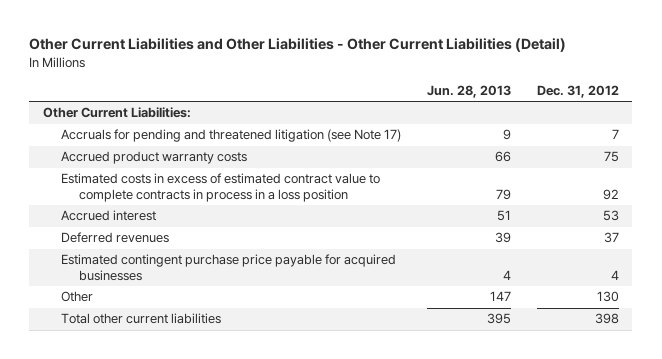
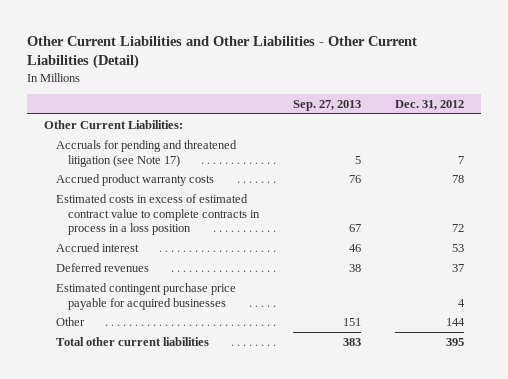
[427,84,512,98] Jun. 28, 2013 -> none
none -> [293,100,362,112] Sep. 27, 2013
[604,151,620,163] 75 -> [452,174,465,183] 78
[603,188,620,200] 92 -> [452,224,465,233] 72
[597,291,620,303] 130 -> [446,317,466,326] 144
[595,313,620,325] 398 -> [446,337,465,346] 395

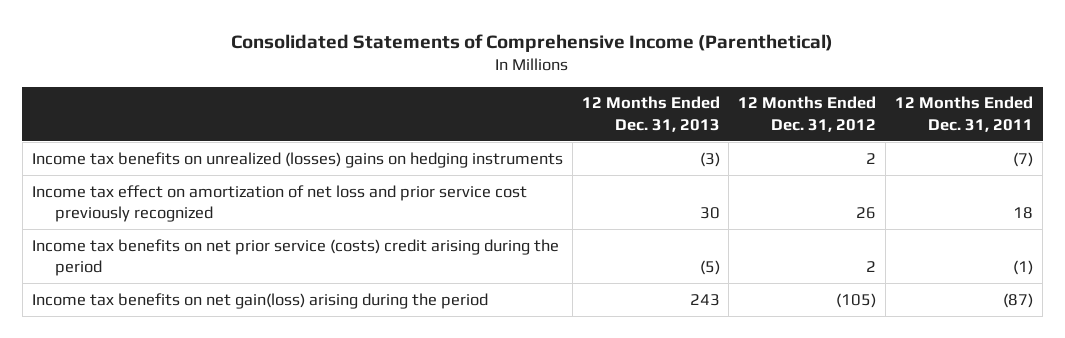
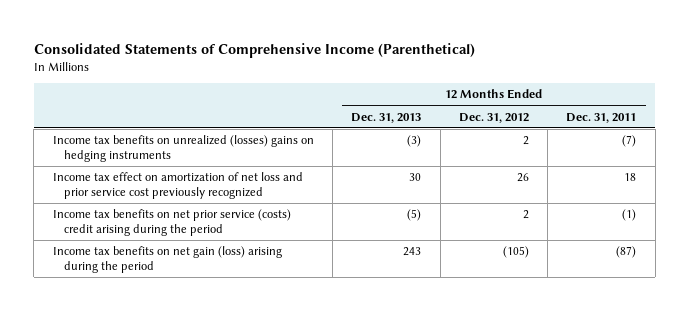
[31,292,488,309] Income tax benefits on net gain(loss) arising during the period -> [52,246,282,273] Income tax benefits on net gain (loss) arising during the period

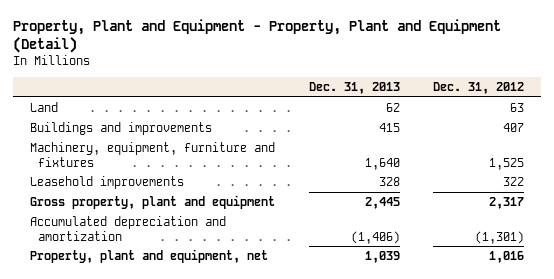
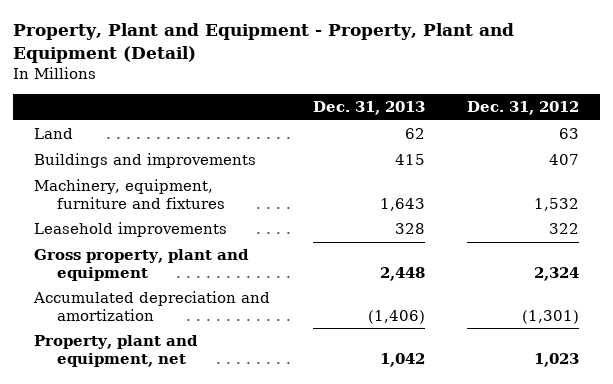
[364,157,400,170] 1,640 -> [379,198,425,212] 1,643
[489,157,525,170] 1,525 -> [533,198,579,212] 1,532
[364,197,400,210] 2,445 -> [379,267,425,282] 2,448
[489,197,525,210] 2,317 -> [533,267,579,282] 2,324
[364,251,400,264] 1,039 -> [379,353,425,368] 1,042
[489,251,525,264] 1,016 -> [533,353,579,368] 1,023

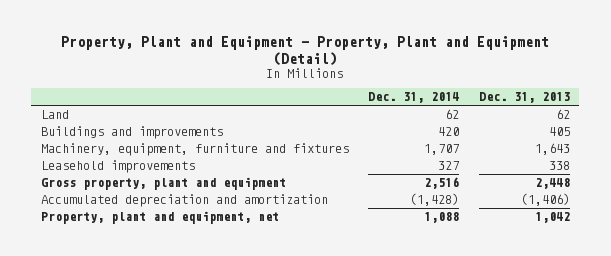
[466,101,579,116] Dec. 31, 2012 -> none
none -> [368,92,460,104] Dec. 31, 2014
[394,154,425,166] 415 -> [548,127,570,137] 405
[394,223,425,235] 328 -> [548,161,570,171] 338

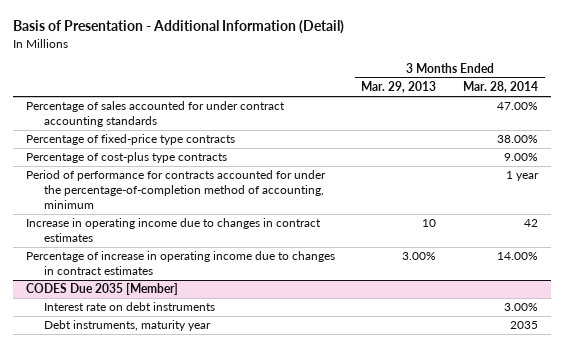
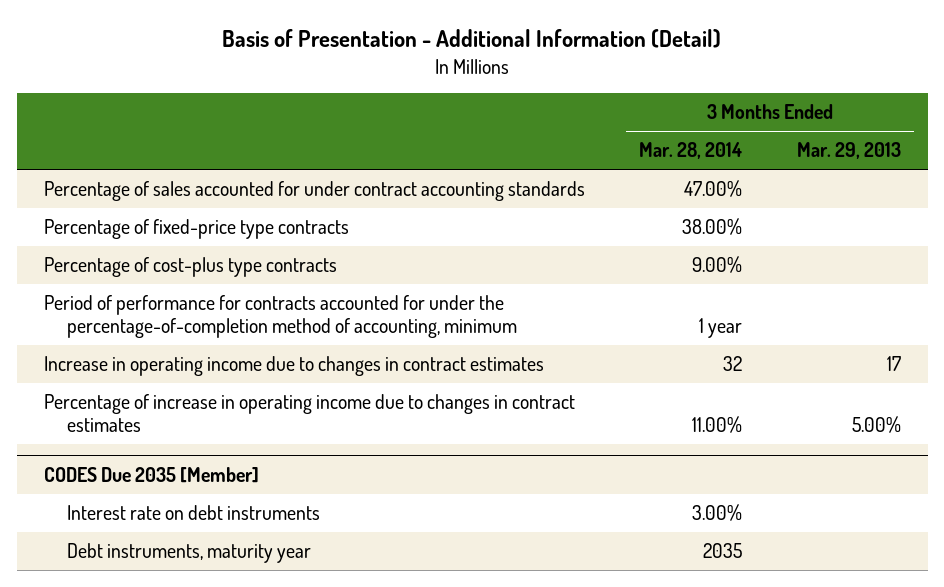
[422,219,437,228] 10 -> [886,356,901,372] 17
[523,219,538,228] 42 -> [723,356,743,372] 32
[402,252,437,261] 3.00% -> [851,416,901,434] 5.00%
[496,252,538,261] 14.00% -> [692,416,743,434] 11.00%

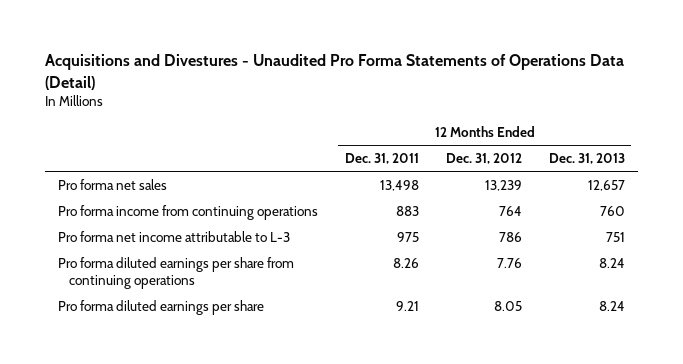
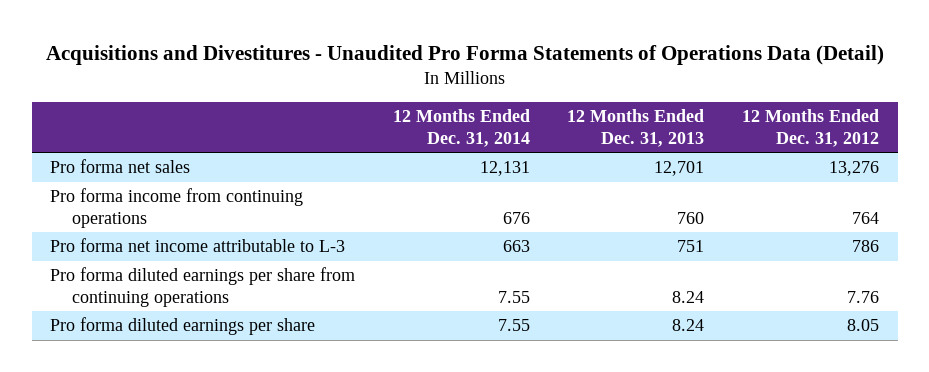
[44,54,624,90] Acquisitions and Divestures - Unaudited Pro Forma Statements of Operations Data (Detail) -> [45,44,884,65] Acquisitions and Divestitures - Unaudited Pro Forma Statements of Operations Data (Detail)
[345,153,420,165] Dec. 31, 2011 -> none
none -> [392,109,530,147] 12 Months Ended Dec. 31, 2014
[484,179,522,191] 13,239 -> [829,161,880,177] 13,276
[587,179,625,191] 12,657 -> [654,161,705,177] 12,701

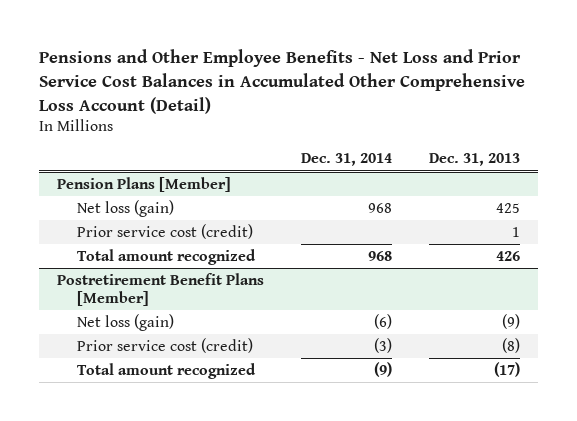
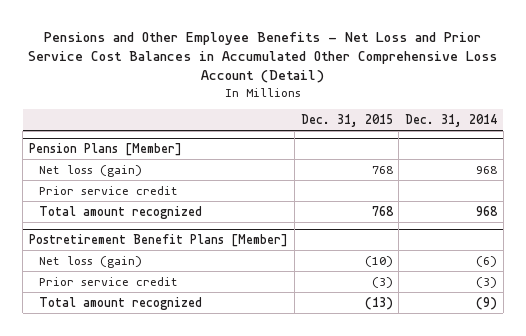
[428,153,520,167] Dec. 31, 2013 -> none
none -> [300,113,393,127] Dec. 31, 2015
[77,223,254,239] Prior service cost (credit) -> [38,185,178,195] Prior service credit
[77,337,254,353] Prior service cost (credit) -> [38,276,178,286] Prior service credit

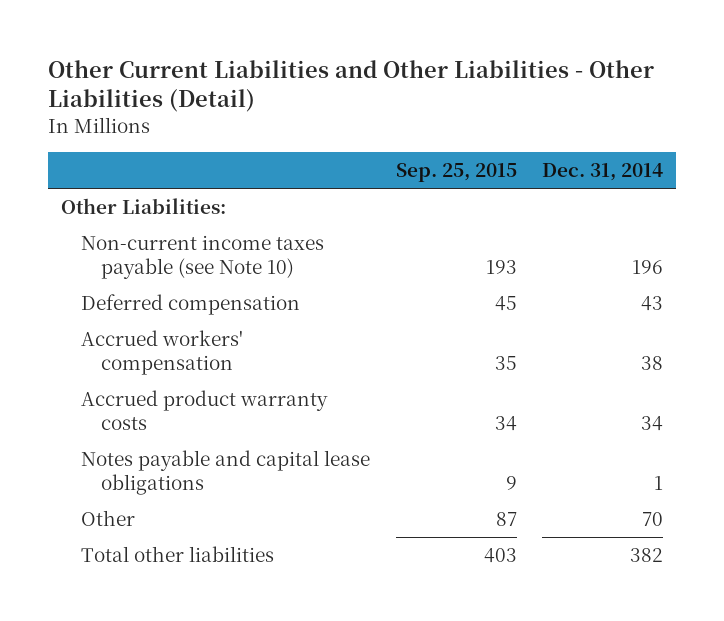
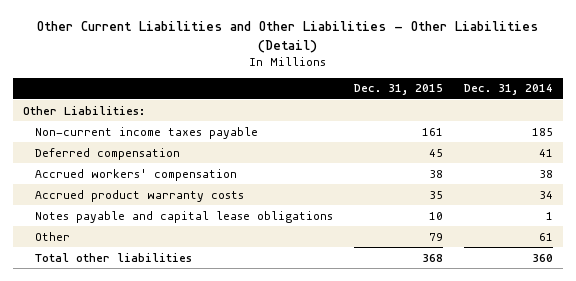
[395,162,517,182] Sep. 25, 2015 -> none
none -> [354,84,444,96] Dec. 31, 2015
[80,235,324,279] Non-current income taxes payable (see Note 10) -> [35,126,259,139] Non-current income taxes payable
[632,259,664,274] 196 -> [531,127,553,136] 185
[641,296,664,312] 43 -> [538,148,553,157] 41
[642,512,664,527] 70 -> [538,232,553,241] 61
[630,548,664,563] 382 -> [531,253,553,262] 360

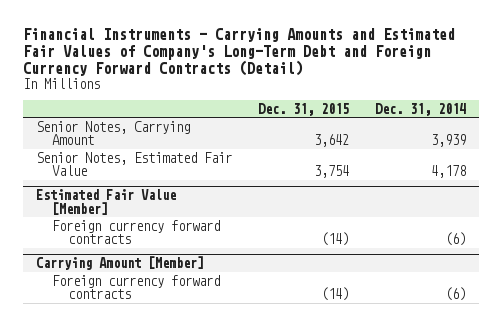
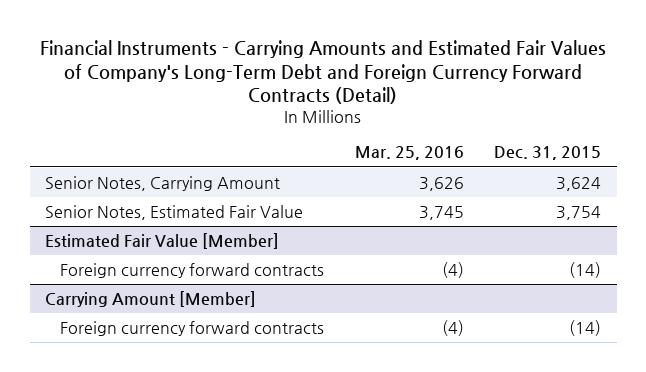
[375,102,467,116] Dec. 31, 2014 -> none
none -> [354,146,464,161] Mar. 25, 2016
[314,134,350,148] 3,642 -> [556,176,602,191] 3,624

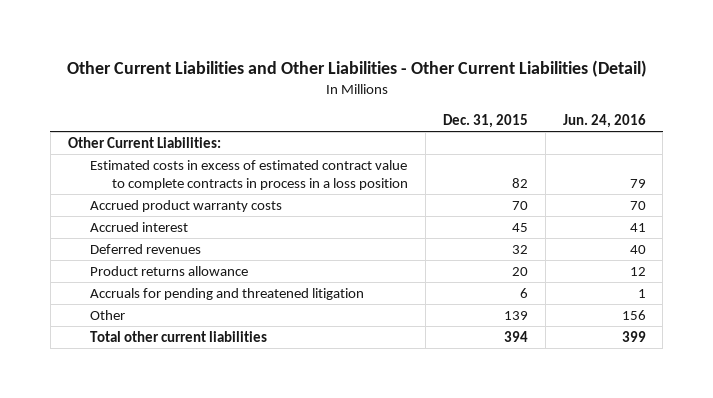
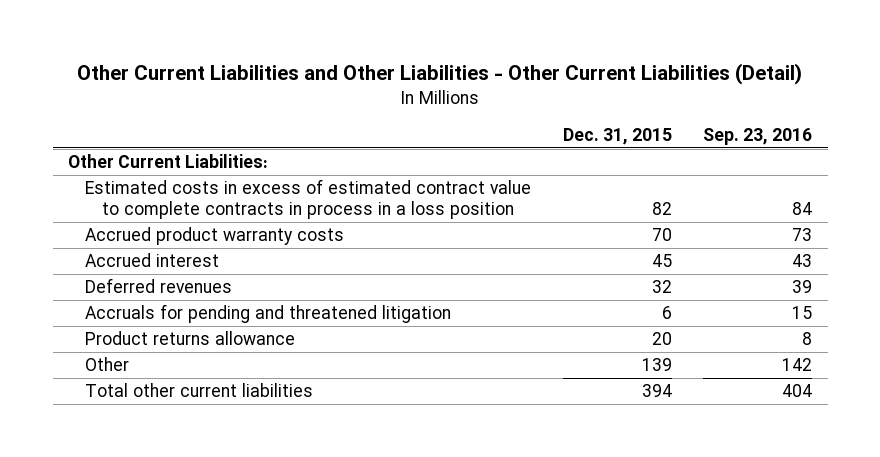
[562,114,646,129] Jun. 24, 2016 -> none
none -> [703,128,813,146] Sep. 23, 2016
[89,265,248,276] Product returns allowance -> [85,331,296,346] Product returns allowance

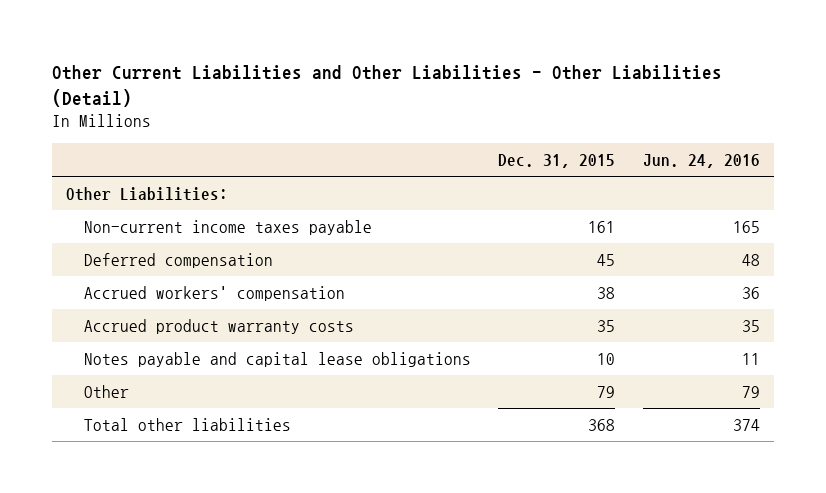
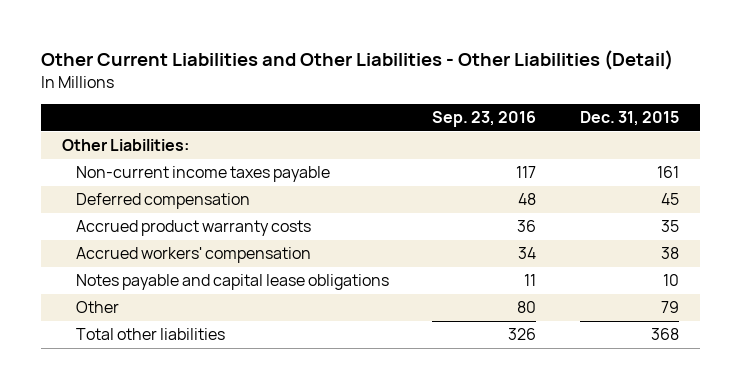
[642,154,760,169] Jun. 24, 2016 -> none
none -> [432,111,537,128] Sep. 23, 2016
[83,285,345,301] Accrued workers' compensation -> [76,247,312,264] Accrued workers' compensation

